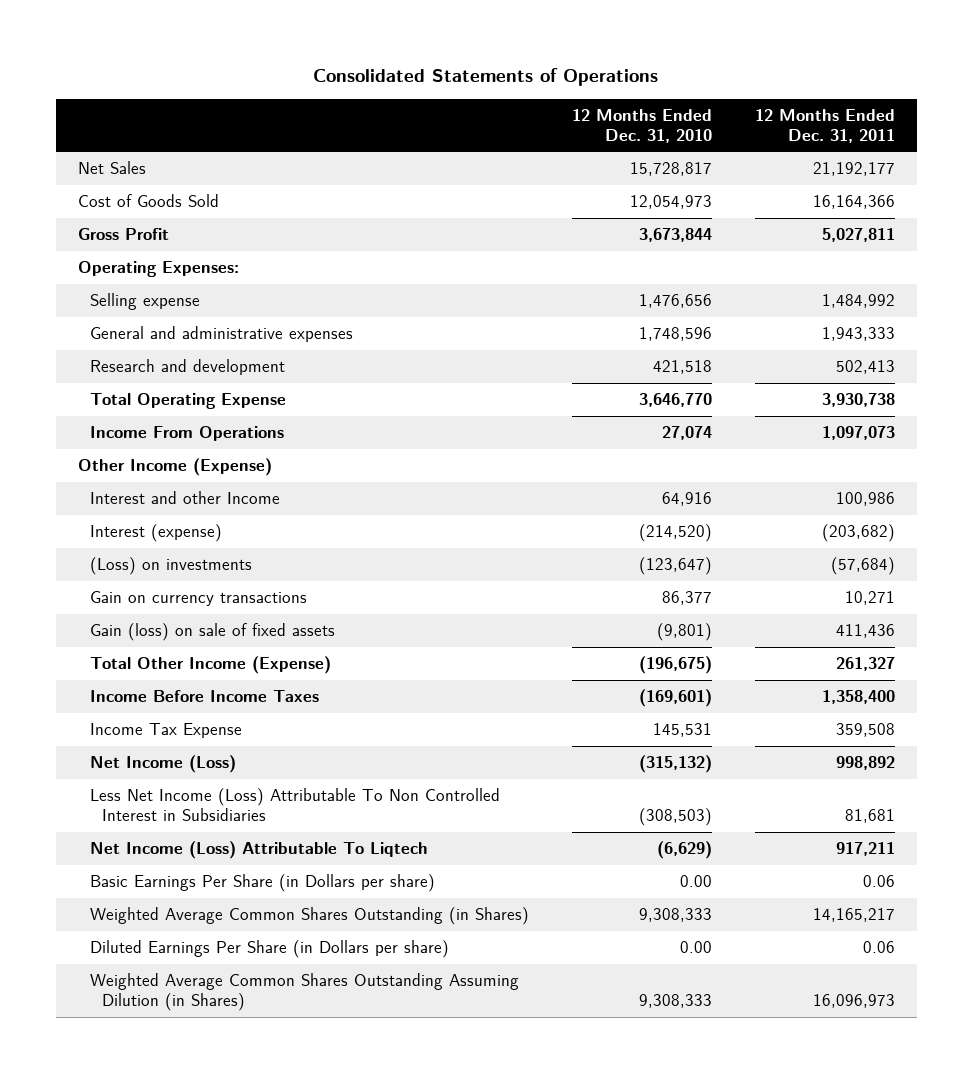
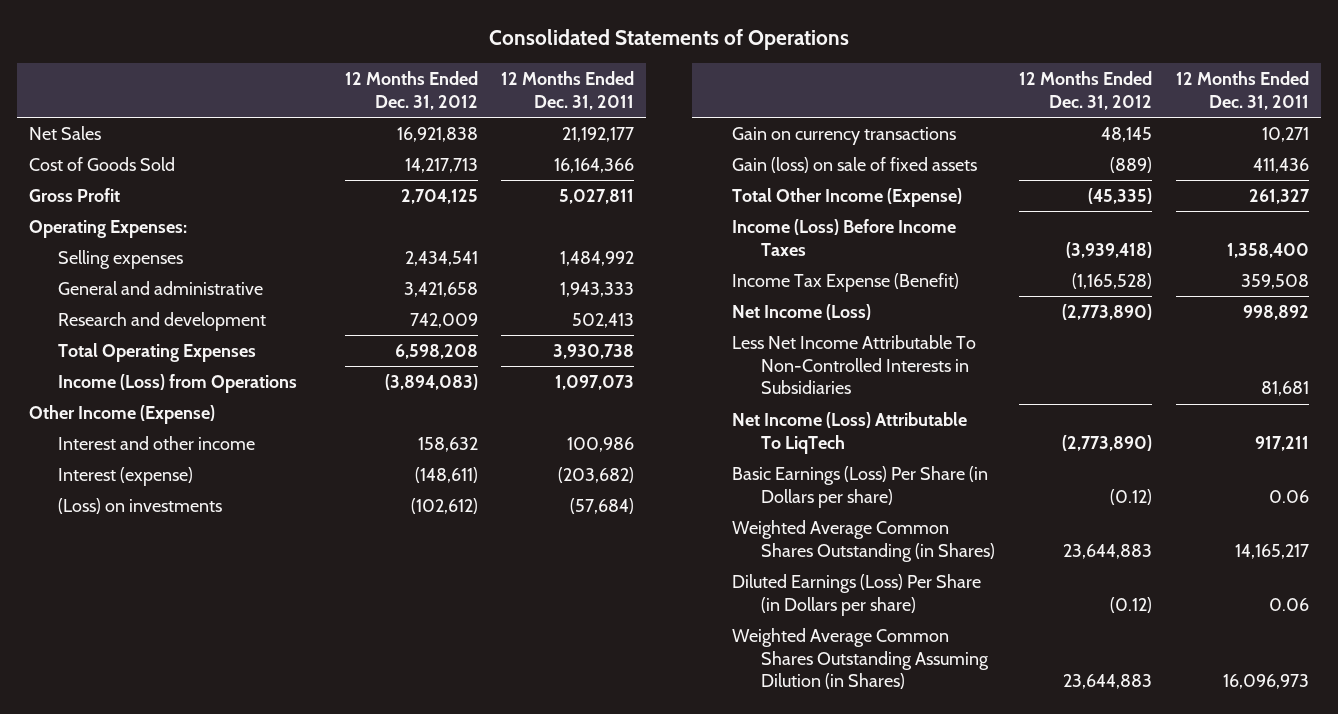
[572,108,713,143] 12 Months Ended Dec. 31, 2010 -> none
none -> [344,71,478,110] 12 Months Ended Dec. 31, 2012
[89,293,200,311] Selling expense -> [57,250,183,270] Selling expenses
[89,326,353,343] General and administrative expenses -> [57,281,263,296] General and administrative
[89,393,286,410] Total Operating Expense -> [57,343,256,363] Total Operating Expenses
[89,426,284,442] Income From Operations -> [57,374,297,394] Income (Loss) from Operations
[89,491,280,505] Interest and other Income -> [57,436,255,451] Interest and other income
[89,690,319,703] Income Before Income Taxes -> [732,219,957,256] Income (Loss) Before Income Taxes
[89,723,242,739] Income Tax Expense -> [732,273,960,293] Income Tax Expense (Benefit)
[89,788,500,822] Less Net Income (Loss) Attributable To Non Controlled Interest in Subsidiaries -> [732,335,977,395] Less Net Income Attributable To Non-Controlled Interests in Subsidiaries
[89,841,428,860] Net Income (Loss) Attributable To Liqtech -> [732,412,968,454] Net Income (Loss) Attributable To LiqTech
[89,874,435,893] Basic Earnings Per Share (in Dollars per share) -> [732,466,989,508] Basic Earnings (Loss) Per Share (in Dollars per share)
[89,940,449,959] Diluted Earnings Per Share (in Dollars per share) -> [732,574,982,616] Diluted Earnings (Loss) Per Share (in Dollars per share)

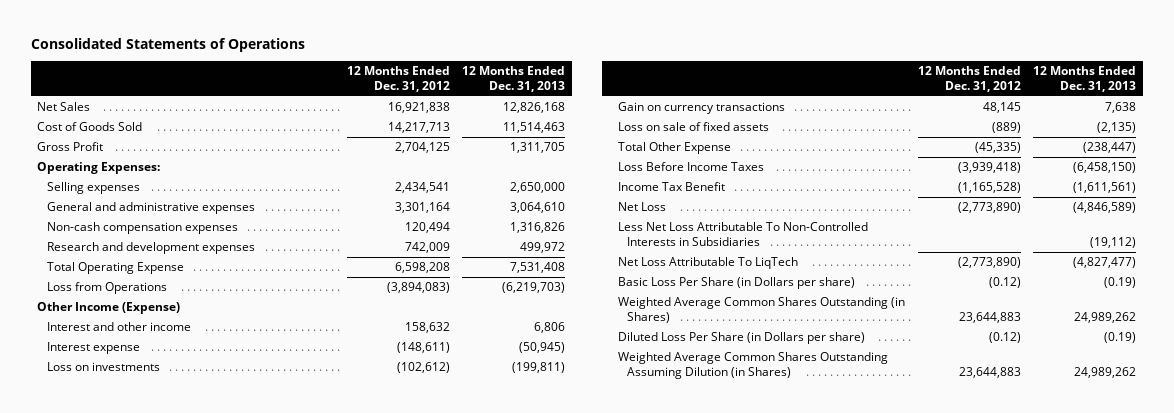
[501,71,635,110] 12 Months Ended Dec. 31, 2011 -> none
none -> [462,66,566,92] 12 Months Ended Dec. 31, 2013
[57,281,263,296] General and administrative -> [46,202,255,215] General and administrative expenses
[403,282,478,298] 3,421,658 -> [394,202,450,214] 3,301,164
none -> [46,222,238,235] Non-cash compensation expenses
[57,312,266,332] Research and development -> [46,242,255,255] Research and development expenses
[57,343,256,363] Total Operating Expenses -> [46,262,184,275] Total Operating Expense
[57,374,297,394] Income (Loss) from Operations -> [46,282,167,295] Loss from Operations
[57,467,193,487] Interest (expense) -> [46,342,140,355] Interest expense
[57,498,222,515] (Loss) on investments -> [46,362,160,372] Loss on investments
[732,157,978,174] Gain (loss) on sale of fixed assets -> [617,122,769,132] Loss on sale of fixed assets
[732,188,963,208] Total Other Income (Expense) -> [617,142,731,155] Total Other Expense
[732,219,957,256] Income (Loss) Before Income Taxes -> [617,162,764,172] Loss Before Income Taxes
[732,273,960,293] Income Tax Expense (Benefit) -> [617,182,725,192] Income Tax Benefit
[732,304,872,321] Net Income (Loss) -> [617,202,666,212] Net Loss
[732,335,977,395] Less Net Income Attributable To Non-Controlled Interests in Subsidiaries -> [617,222,868,246] Less Net Loss Attributable To Non-Controlled Interests in Subsidiaries
[732,412,968,454] Net Income (Loss) Attributable To LiqTech -> [617,257,798,270] Net Loss Attributable To LiqTech
[732,466,989,508] Basic Earnings (Loss) Per Share (in Dollars per share) -> [617,277,855,290] Basic Loss Per Share (in Dollars per share)
[732,574,982,616] Diluted Earnings (Loss) Per Share (in Dollars per share) -> [617,332,865,345] Diluted Loss Per Share (in Dollars per share)

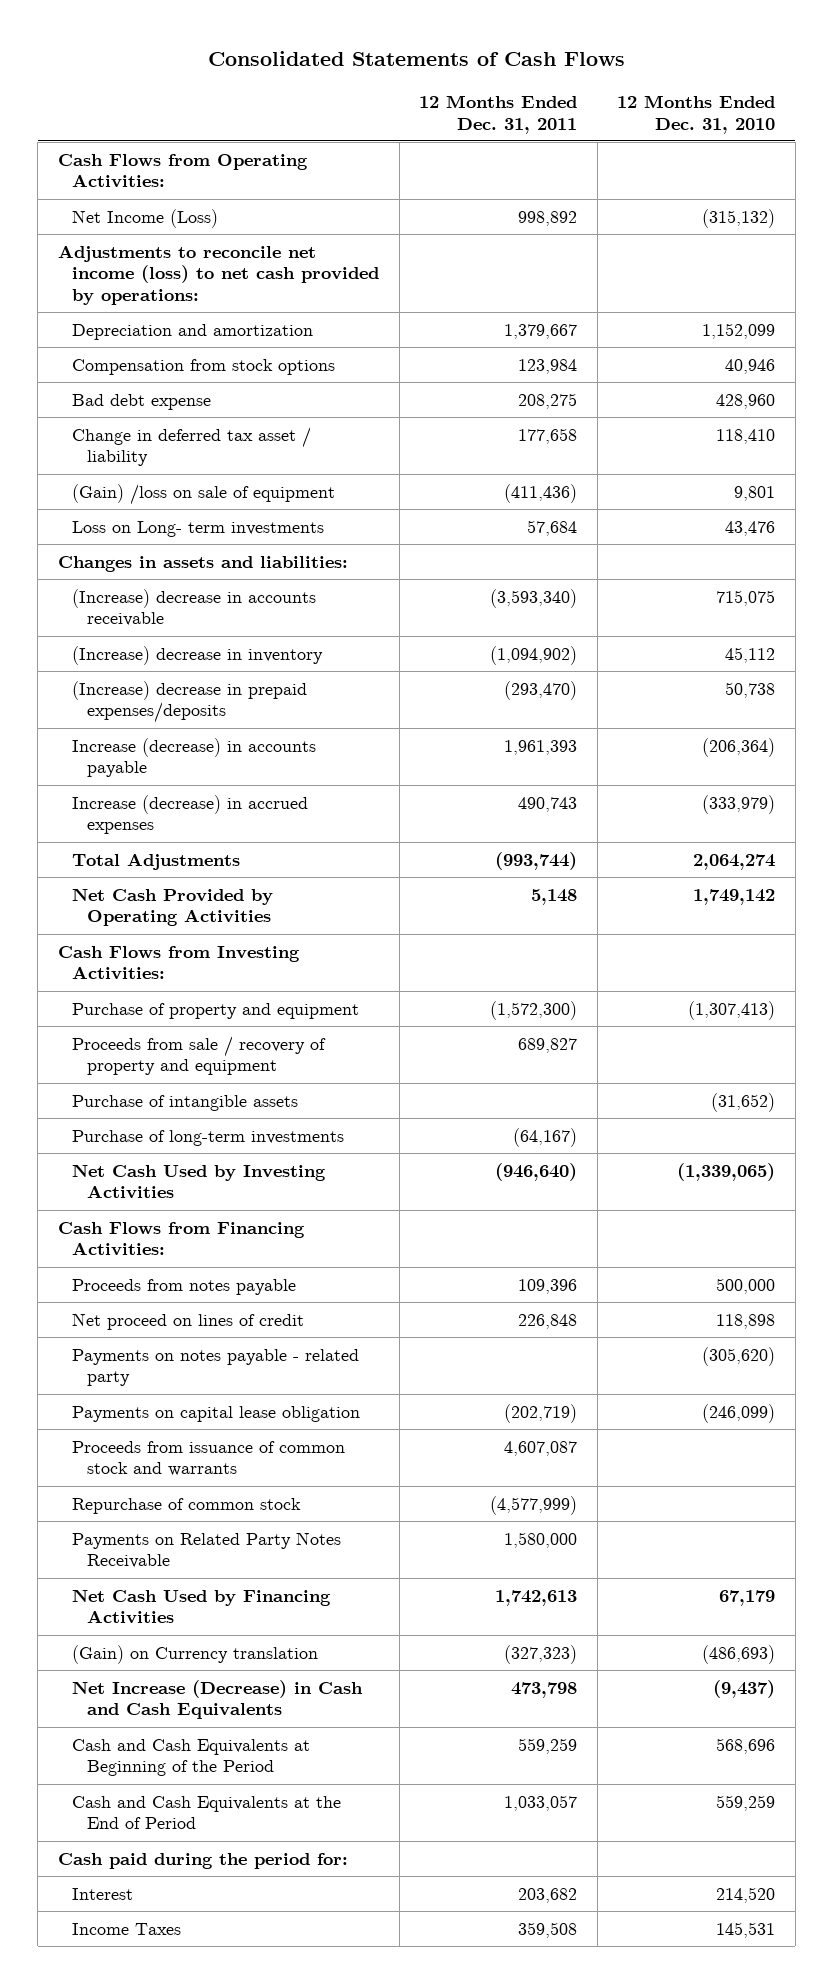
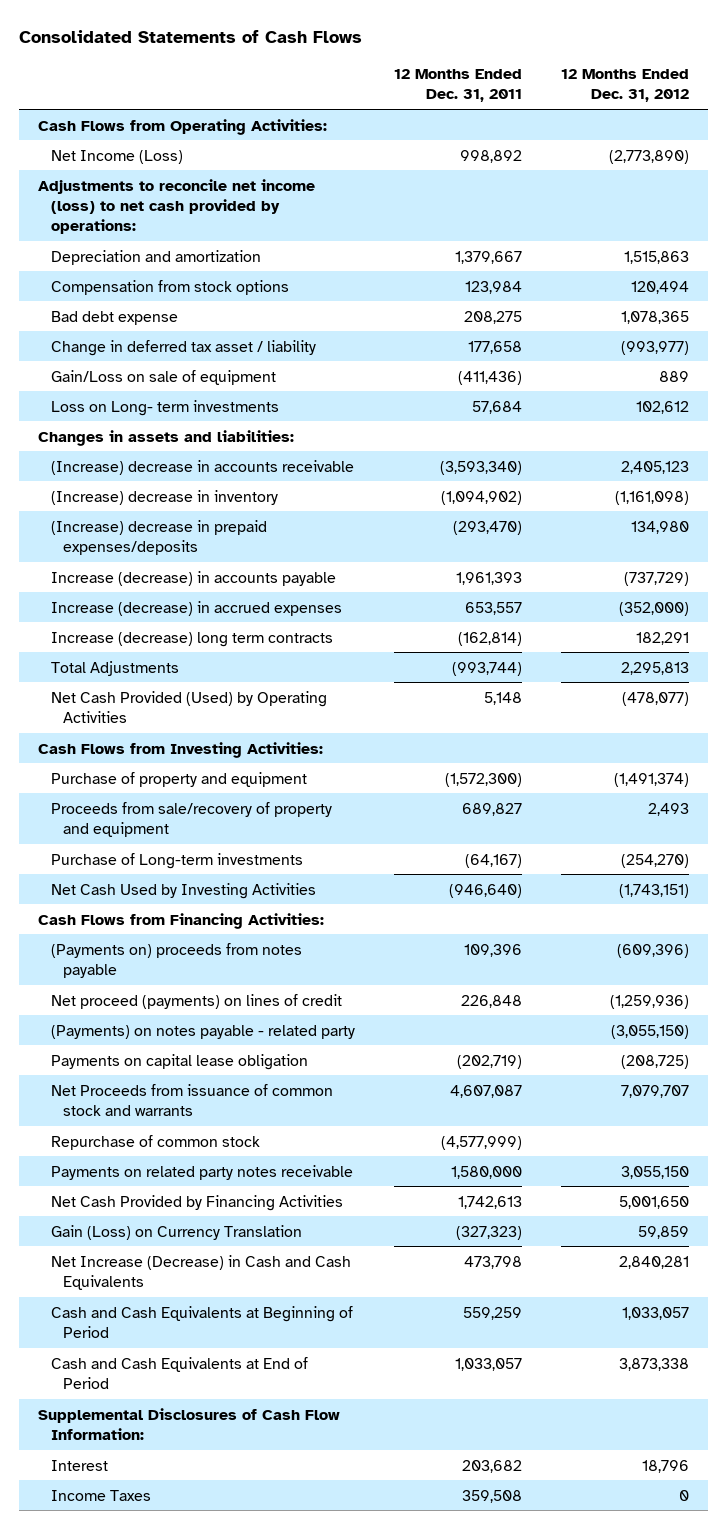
[617,95,776,134] 12 Months Ended Dec. 31, 2010 -> none
none -> [560,69,689,103] 12 Months Ended Dec. 31, 2012
[72,483,336,505] (Gain) /loss on sale of equipment -> [50,369,276,385] Gain/Loss on sale of equipment
[518,796,578,812] 490,743 -> [464,601,522,615] 653,557
none -> [50,631,333,647] Increase (decrease) long term contracts
[72,887,274,927] Net Cash Provided by Operating Activities -> [50,690,327,723] Net Cash Provided (Used) by Operating Activities
[72,1094,299,1111] Purchase of intangible assets -> none
[72,1035,327,1076] Proceeds from sale / recovery of property and equipment -> [50,801,332,837] Proceeds from sale/recovery of property and equipment
[72,1129,345,1146] Purchase of long-term investments -> [50,852,303,869] Purchase of Long-term investments
[72,1278,297,1295] Proceeds from notes payable -> [50,942,302,978] (Payments on) proceeds from notes payable
[72,1312,305,1330] Net proceed on lines of credit -> [50,993,342,1009] Net proceed (payments) on lines of credit
[72,1348,360,1387] Payments on notes payable - related party -> [50,1024,355,1039] (Payments) on notes payable - related party
[72,1440,346,1477] Proceeds from issuance of common stock and warrants -> [50,1083,333,1116] Net Proceeds from issuance of common stock and warrants
[72,1531,342,1569] Payments on Related Party Notes Receivable -> [50,1164,353,1180] Payments on related party notes receivable
[72,1588,332,1625] Net Cash Used by Financing Activities -> [50,1194,343,1211] Net Cash Provided by Financing Activities
[72,1644,319,1664] (Gain) on Currency translation -> [50,1224,302,1240] Gain (Loss) on Currency Translation
[57,1852,348,1869] Cash paid during the period for: -> none
[72,1738,311,1777] Cash and Cash Equivalents at Beginning of the Period -> [50,1305,353,1338] Cash and Cash Equivalents at Beginning of Period
[72,1795,342,1830] Cash and Cash Equivalents at the End of Period -> [50,1356,308,1389] Cash and Cash Equivalents at End of Period
none -> [38,1407,341,1440] Supplemental Disclosures of Cash Flow Information:

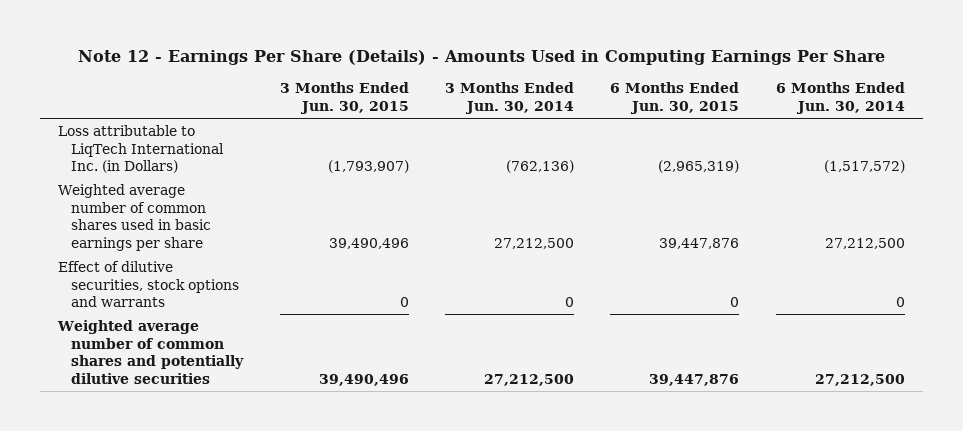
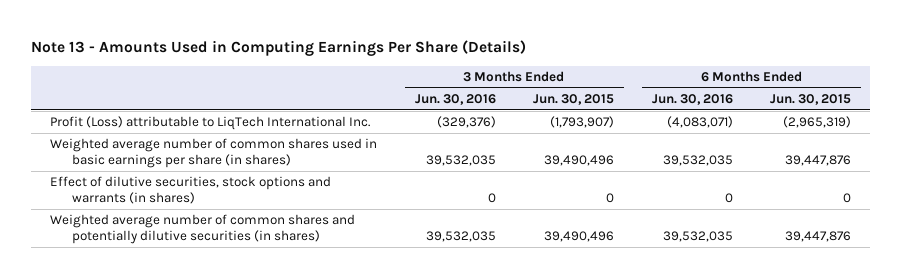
[77,50,885,66] Note 12 - Earnings Per Share (Details) - Amounts Used in Computing Earnings Per Share -> [31,40,527,57] Note 13 - Amounts Used in Computing Earnings Per Share (Details)
[445,82,575,114] 3 Months Ended Jun. 30, 2014 -> none
[775,82,905,114] 6 Months Ended Jun. 30, 2014 -> none
none -> [414,93,496,105] Jun. 30, 2016
none -> [651,93,733,105] Jun. 30, 2016
[58,125,225,174] Loss attributable to LiqTech International Inc. (in Dollars) -> [50,116,371,131] Profit (Loss) attributable to LiqTech International Inc.
[58,184,212,251] Weighted average number of common shares used in basic earnings per share -> [50,138,378,169] Weighted average number of common shares used in basic earnings per share (in shares)
[58,261,240,308] Effect of dilutive securities, stock options and warrants -> [50,176,332,205] Effect of dilutive securities, stock options and warrants (in shares)
[57,320,245,384] Weighted average number of common shares and potentially dilutive securities -> [50,214,356,245] Weighted average number of common shares and potentially dilutive securities (in shares)

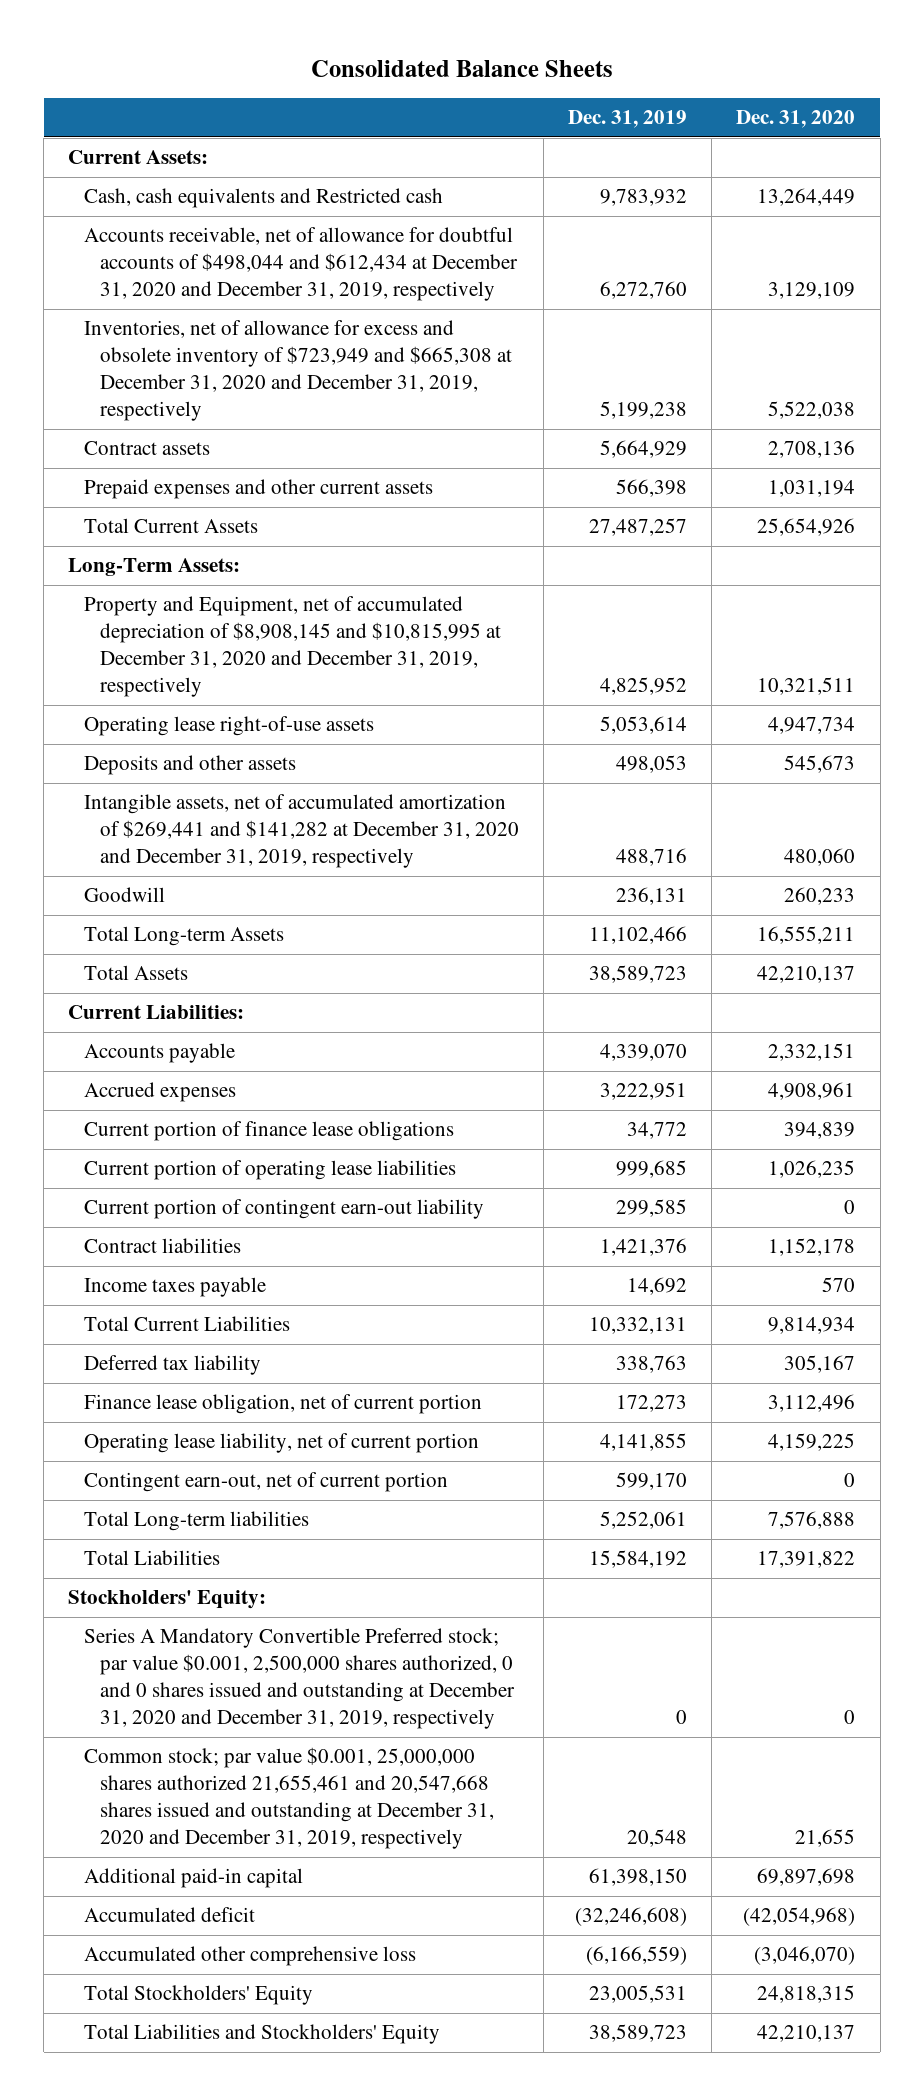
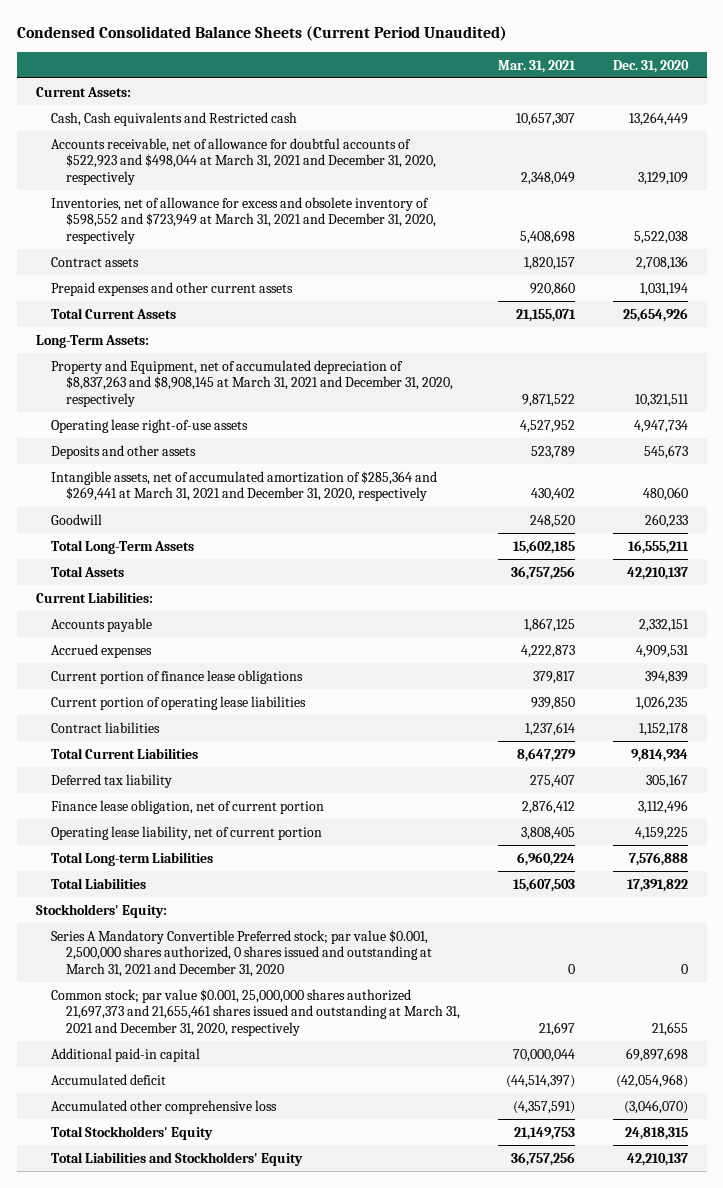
[310,59,613,77] Consolidated Balance Sheets -> [16,26,507,42] Condensed Consolidated Balance Sheets (Current Period Unaudited)
[567,110,687,129] Dec. 31, 2019 -> none
none -> [497,59,576,73] Mar. 31, 2021
[83,188,443,209] Cash, cash equivalents and Restricted cash -> [50,111,297,126] Cash, Cash equivalents and Restricted cash
[83,227,518,302] Accounts receivable, net of allowance for doubtful accounts of $498,044 and $612,434 at December 31, 2020 and December 31, 2019, respectively -> [50,137,436,185] Accounts receivable, net of allowance for doubtful accounts of $522,923 and $498,044 at March 31, 2021 and December 31, 2020, respectively
[83,320,512,422] Inventories, net of allowance for excess and obsolete inventory of $723,949 and $665,308 at December 31, 2020 and December 31, 2019, respectively -> [50,196,436,244] Inventories, net of allowance for excess and obsolete inventory of $598,552 and $723,949 at March 31, 2021 and December 31, 2020, respectively
[83,596,501,698] Property and Equipment, net of accumulated depreciation of $8,908,145 and $10,815,995 at December 31, 2020 and December 31, 2019, respectively -> [50,359,453,407] Property and Equipment, net of accumulated depreciation of $8,837,263 and $8,908,145 at March 31, 2021 and December 31, 2020, respectively
[83,794,519,869] Intangible assets, net of accumulated amortization of $269,441 and $141,282 at December 31, 2020 and December 31, 2019, respectively -> [50,470,437,502] Intangible assets, net of accumulated amortization of $285,364 and $269,441 at March 31, 2021 and December 31, 2020, respectively
[83,926,284,947] Total Long-term Assets -> [50,539,194,554] Total Long-Term Assets
[768,1082,856,1101] 4,908,961 -> [635,644,689,658] 4,909,531
[83,1199,484,1220] Current portion of contingent earn-out liability -> none
[83,1277,266,1298] Income taxes payable -> none
[83,1472,448,1493] Contingent earn-out, net of current portion -> none
[83,1511,309,1532] Total Long-term liabilities -> [50,851,213,866] Total Long-term Liabilities
[83,1628,515,1730] Series A Mandatory Convertible Preferred stock; par value $0.001, 2,500,000 shares authorized, 0 and 0 shares issued and outstanding at December 31, 2020 and December 31, 2019, respectively -> [50,929,432,977] Series A Mandatory Convertible Preferred stock; par value $0.001, 2,500,000 shares authorized, 0 shares issued and outstanding at March 31, 2021 and December 31, 2020
[83,1747,494,1850] Common stock; par value $0.001, 25,000,000 shares authorized 21,655,461 and 20,547,668 shares issued and outstanding at December 31, 2020 and December 31, 2019, respectively -> [50,988,460,1036] Common stock; par value $0.001, 25,000,000 shares authorized 21,697,373 and 21,655,461 shares issued and outstanding at March 31, 2021 and December 31, 2020, respectively

